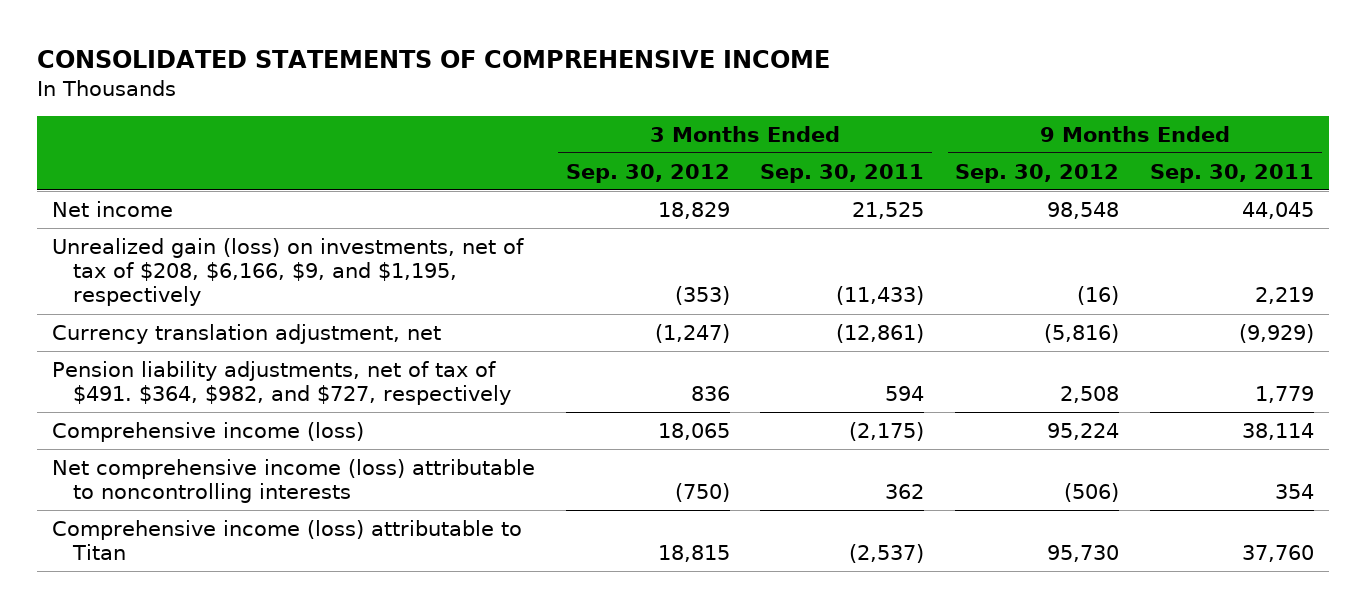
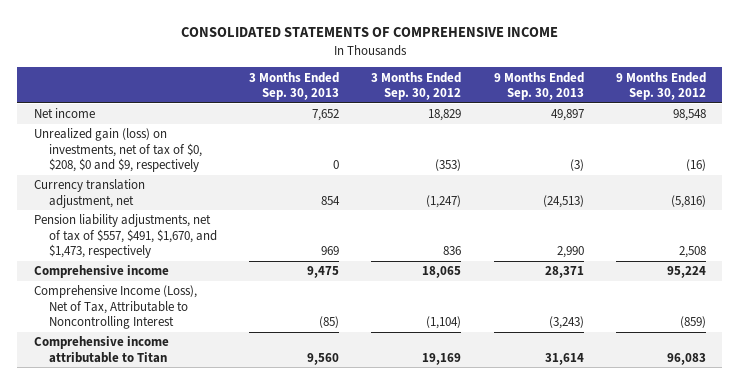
[760,163,925,183] Sep. 30, 2011 -> none
[1149,163,1314,183] Sep. 30, 2011 -> none
none -> [249,71,340,100] 3 Months Ended Sep. 30, 2013
none -> [493,71,584,100] 9 Months Ended Sep. 30, 2013
[51,237,524,307] Unrealized gain (loss) on investments, net of tax of $208, $6,166, $9, and $1,195, respectively -> [33,128,202,172] Unrealized gain (loss) on investments, net of tax of $0, $208, $0 and $9, respectively
[51,360,512,406] Pension liability adjustments, net of tax of $491. $364, $982, and $727, respectively -> [33,214,217,258] Pension liability adjustments, net of tax of $557, $491, $1,670, and $1,473, respectively
[51,421,364,442] Comprehensive income (loss) -> [33,265,169,279] Comprehensive income
[51,458,535,504] Net comprehensive income (loss) attributable to noncontrolling interests -> [33,285,197,329] Comprehensive Income (Loss), Net of Tax, Attributable to Noncontrolling Interest
[674,483,730,503] (750) -> [426,315,462,329] (1,104)
[1064,483,1120,503] (506) -> [680,315,707,328] (859)
[51,519,522,561] Comprehensive income (loss) attributable to Titan -> [33,336,169,363] Comprehensive income attributable to Titan
[657,545,730,563] 18,815 -> [422,352,462,365] 19,169
[1047,545,1120,563] 95,730 -> [667,352,707,365] 96,083

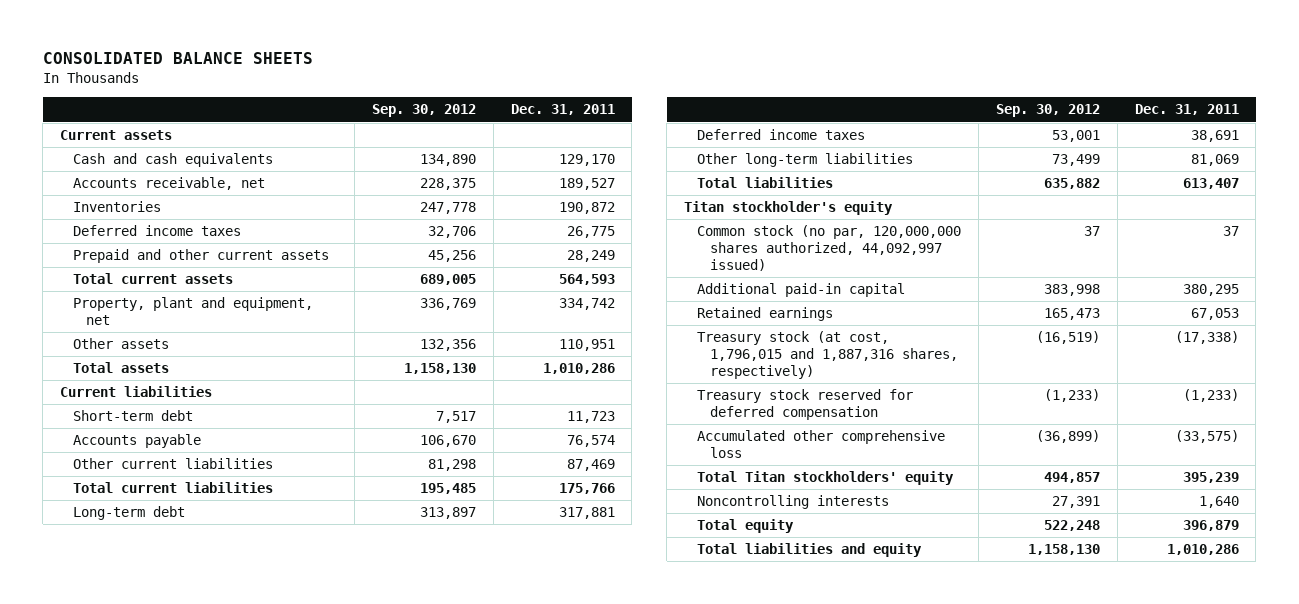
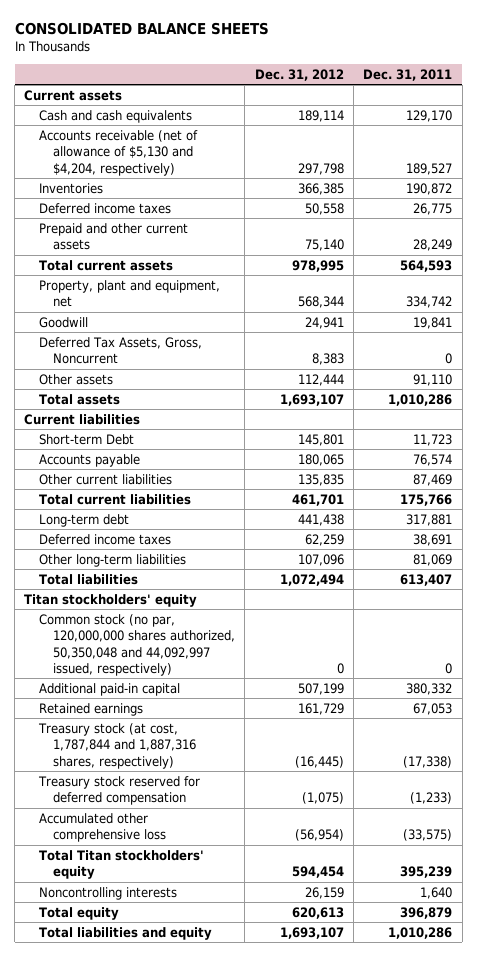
[371,104,476,118] Sep. 30, 2012 -> none
none -> [254,68,344,81] Dec. 31, 2012
[73,177,266,191] Accounts receivable, net -> [38,129,198,176] Accounts receivable (net of allowance of $5,130 and $4,204, respectively)
none -> [38,316,88,328] Goodwill
none -> [38,336,202,365] Deferred Tax Assets, Gross, Noncurrent
[558,339,615,352] 110,951 -> [413,373,453,386] 91,110
[73,410,194,422] Short-term debt -> [38,433,134,445] Short-term Debt
[684,201,894,216] Titan stockholder's equity -> [24,593,198,607] Titan stockholders' equity
[697,225,962,272] Common stock (no par, 120,000,000 shares authorized, 44,092,997 issued) -> [38,613,235,676] Common stock (no par, 120,000,000 shares authorized, 50,350,048 and 44,092,997 issued, respectively)
[1222,226,1239,237] 37 -> [445,662,453,674] 0
[1182,284,1239,297] 380,295 -> [406,682,453,695] 380,332
[697,331,959,380] Treasury stock (at cost, 1,796,015 and 1,887,316 shares, respectively) -> [37,722,196,769] Treasury stock (at cost, 1,787,844 and 1,887,316 shares, respectively)

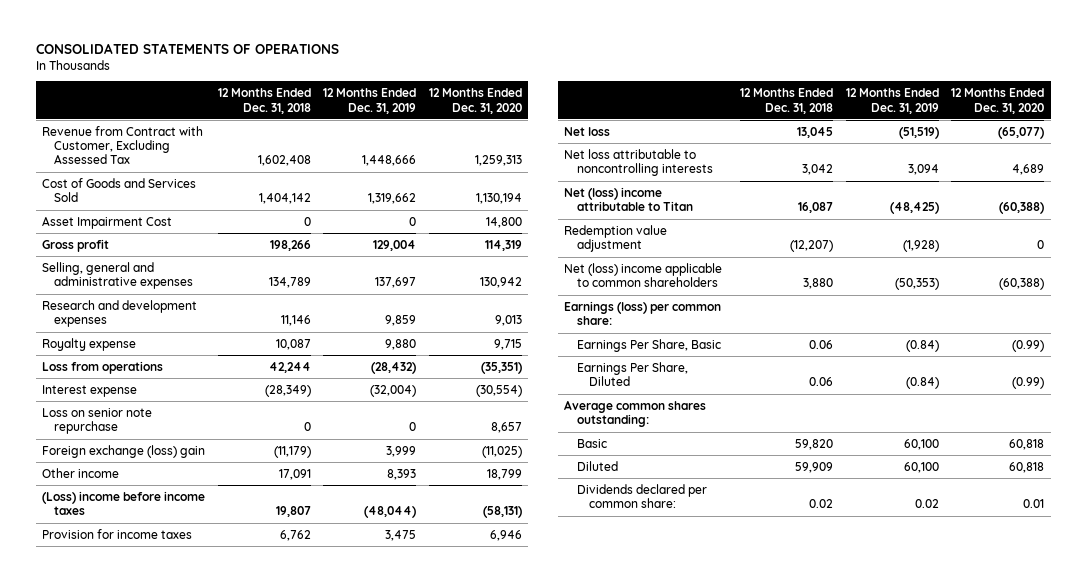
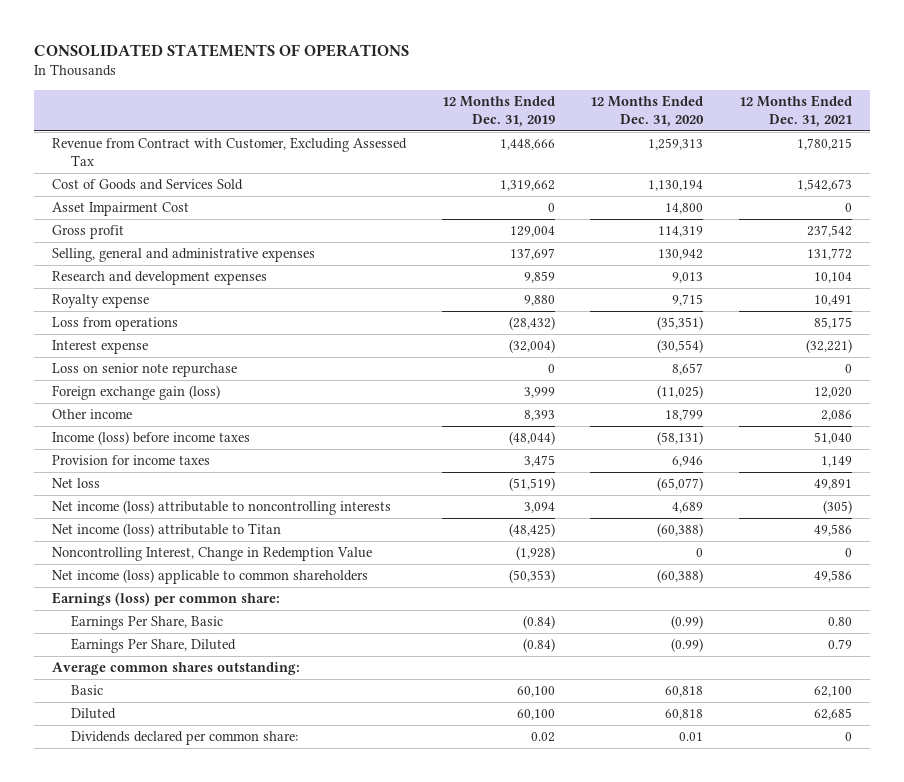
[217,88,311,114] 12 Months Ended Dec. 31, 2018 -> none
none -> [739,95,853,127] 12 Months Ended Dec. 31, 2021
[41,444,205,458] Foreign exchange (loss) gain -> [51,385,220,401] Foreign exchange gain (loss)
[41,490,205,516] (Loss) income before income taxes -> [51,431,250,446] Income (loss) before income taxes
[564,148,713,177] Net loss attributable to noncontrolling interests -> [51,500,391,516] Net income (loss) attributable to noncontrolling interests
[564,186,693,212] Net (loss) income attributable to Titan -> [51,523,281,538] Net income (loss) attributable to Titan
[564,224,668,253] Redemption value adjustment -> [51,547,372,562] Noncontrolling Interest, Change in Redemption Value
[564,262,723,288] Net (loss) income applicable to common shareholders -> [51,569,368,585] Net income (loss) applicable to common shareholders

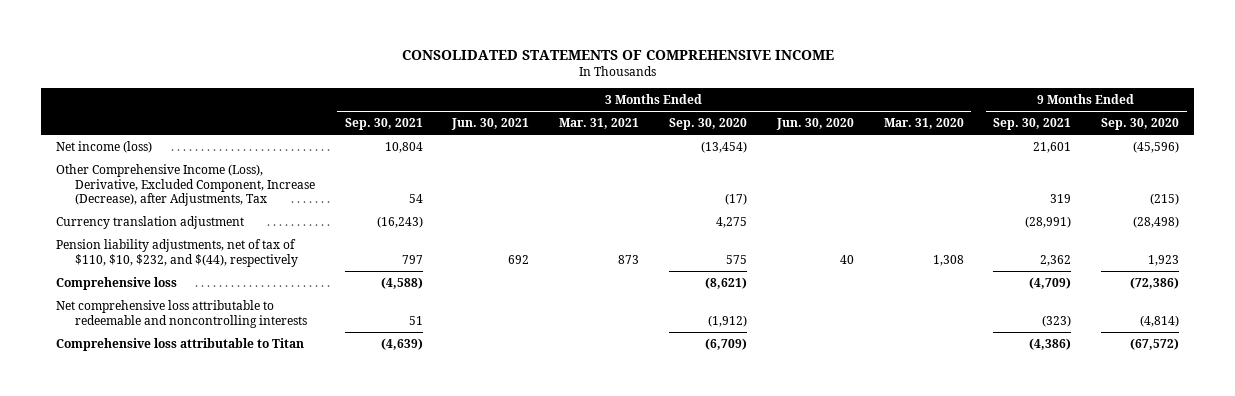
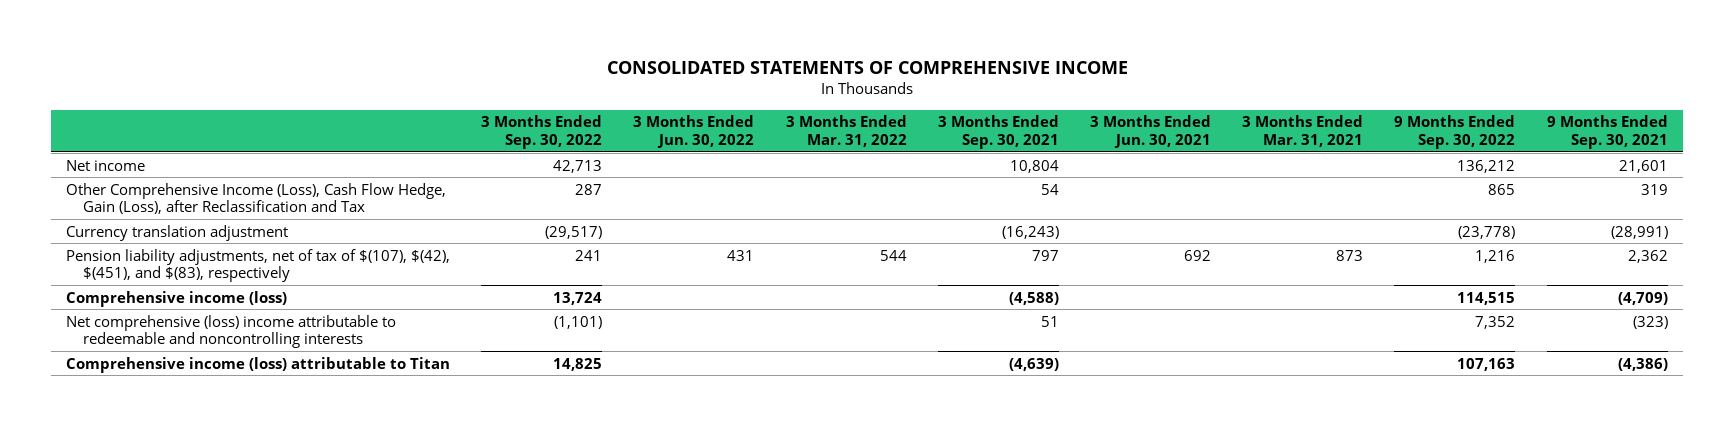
[669,118,748,131] Sep. 30, 2020 -> none
[775,118,854,131] Jun. 30, 2020 -> none
[883,118,964,130] Mar. 31, 2020 -> none
[1101,118,1180,131] Sep. 30, 2020 -> none
none -> [481,115,603,149] 3 Months Ended Sep. 30, 2022
none -> [633,115,755,148] 3 Months Ended Jun. 30, 2022
none -> [785,115,907,147] 3 Months Ended Mar. 31, 2022
none -> [1394,115,1516,149] 9 Months Ended Sep. 30, 2022
[55,140,152,153] Net income (loss) -> [66,159,146,171] Net income
[55,163,315,207] Other Comprehensive Income (Loss), Derivative, Excluded Component, Increase (Decrease), after Adjustments, Tax -> [66,182,447,215] Other Comprehensive Income (Loss), Cash Flow Hedge, Gain (Loss), after Reclassification and Tax
[55,238,298,267] Pension liability adjustments, net of tax of $110, $10, $232, and $(44), respectively -> [66,248,451,283] Pension liability adjustments, net of tax of $(107), $(42), $(451), and $(83), respectively
[55,276,177,290] Comprehensive loss -> [66,290,288,307] Comprehensive income (loss)
[55,299,307,328] Net comprehensive loss attributable to redeemable and noncontrolling interests -> [66,314,397,349] Net comprehensive (loss) income attributable to redeemable and noncontrolling interests
[55,337,304,351] Comprehensive loss attributable to Titan -> [66,356,451,373] Comprehensive income (loss) attributable to Titan

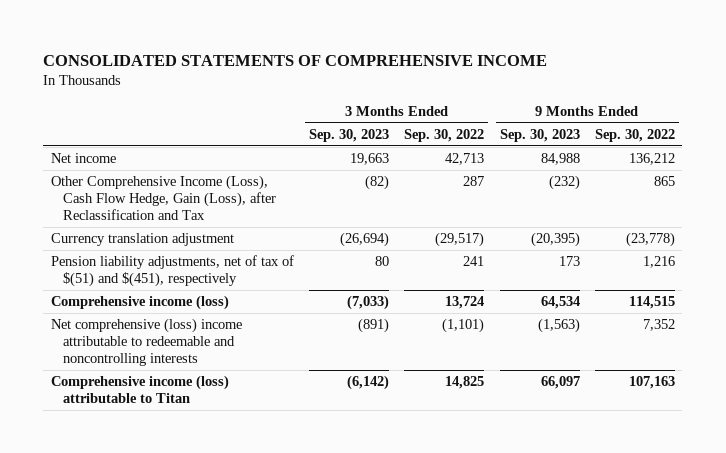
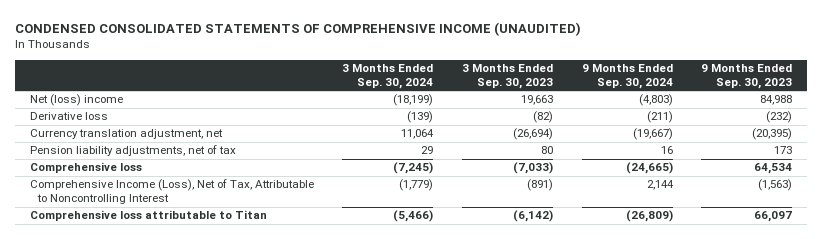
[43,54,548,66] CONSOLIDATED STATEMENTS OF COMPREHENSIVE INCOME -> [15,21,582,36] CONDENSED CONSOLIDATED STATEMENTS OF COMPREHENSIVE INCOME (UNAUDITED)
[404,128,485,142] Sep. 30, 2022 -> none
[594,128,675,142] Sep. 30, 2022 -> none
none -> [342,64,434,89] 3 Months Ended Sep. 30, 2024
none -> [581,64,673,89] 9 Months Ended Sep. 30, 2024
[50,153,116,164] Net income -> [29,94,123,107] Net (loss) income
[50,175,276,221] Other Comprehensive Income (Loss), Cash Flow Hedge, Gain (Loss), after Reclassification and Tax -> [29,112,108,121] Derivative loss
[50,233,234,247] Currency translation adjustment -> [29,129,223,140] Currency translation adjustment, net
[50,255,294,288] Pension liability adjustments, net of tax of $(51) and $(451), respectively -> [29,145,236,157] Pension liability adjustments, net of tax
[50,295,229,311] Comprehensive income (loss) -> [29,162,142,174] Comprehensive loss
[50,318,242,367] Net comprehensive (loss) income attributable to redeemable and noncontrolling interests -> [29,179,314,205] Comprehensive Income (Loss), Net of Tax, Attributable to Noncontrolling Interest
[50,375,229,404] Comprehensive income (loss) attributable to Titan -> [29,210,267,222] Comprehensive loss attributable to Titan

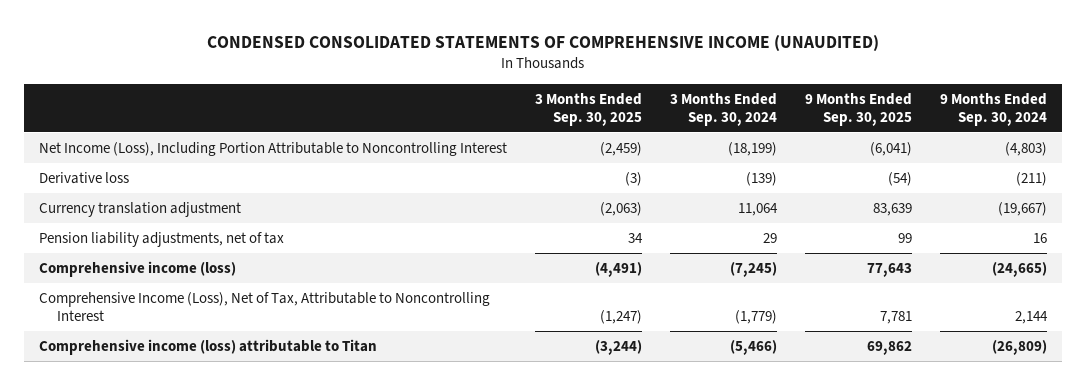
[462,64,554,89] 3 Months Ended Sep. 30, 2023 -> none
[701,64,793,89] 9 Months Ended Sep. 30, 2023 -> none
none -> [534,92,642,126] 3 Months Ended Sep. 30, 2025
none -> [805,92,913,126] 9 Months Ended Sep. 30, 2025
[29,94,123,107] Net (loss) income -> [38,142,507,157] Net Income (Loss), Including Portion Attributable to Noncontrolling Interest
[29,129,223,140] Currency translation adjustment, net -> [38,202,241,218] Currency translation adjustment
[29,162,142,174] Comprehensive loss -> [38,261,236,278] Comprehensive income (loss)
[29,210,267,222] Comprehensive loss attributable to Titan -> [38,339,377,356] Comprehensive income (loss) attributable to Titan

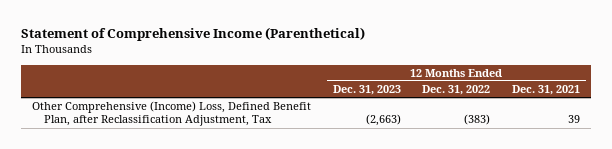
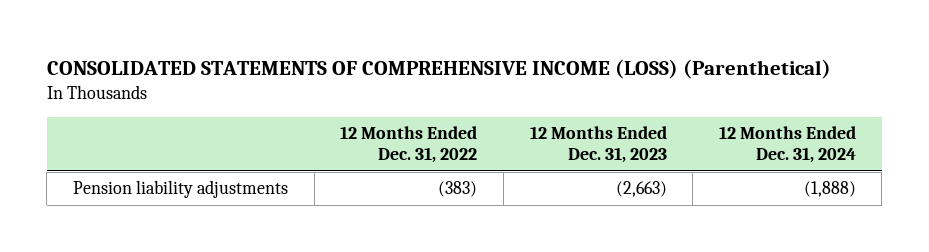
[20,27,365,42] Statement of Comprehensive Income (Parenthetical) -> [46,58,831,79] CONSOLIDATED STATEMENTS OF COMPREHENSIVE INCOME (LOSS) (Parenthetical)
[512,85,581,96] Dec. 31, 2021 -> none
none -> [718,126,856,164] 12 Months Ended Dec. 31, 2024
[31,101,311,127] Other Comprehensive (Income) Loss, Defined Benefit Plan, after Reclassification Adjustment, Tax -> [73,180,289,199] Pension liability adjustments

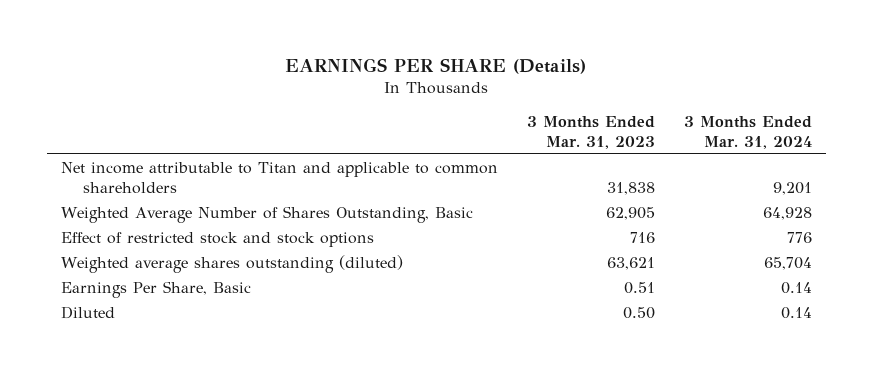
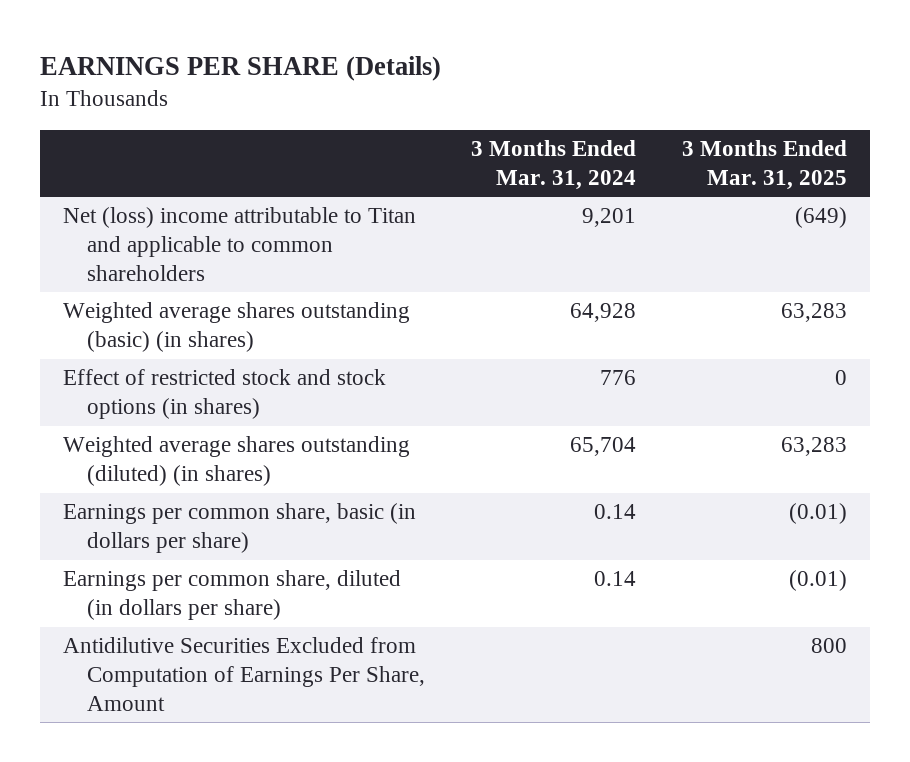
[526,115,655,150] 3 Months Ended Mar. 31, 2023 -> none
none -> [682,139,848,190] 3 Months Ended Mar. 31, 2025
[61,161,499,195] Net income attributable to Titan and applicable to common shareholders -> [62,207,416,281] Net (loss) income attributable to Titan and applicable to common shareholders
[61,205,474,223] Weighted Average Number of Shares Outstanding, Basic -> [62,302,410,353] Weighted average shares outstanding (basic) (in shares)
[61,231,375,247] Effect of restricted stock and stock options -> [62,369,386,420] Effect of restricted stock and stock options (in shares)
[61,254,404,273] Weighted average shares outstanding (diluted) -> [62,436,410,487] Weighted average shares outstanding (diluted) (in shares)
[61,280,252,298] Earnings Per Share, Basic -> [62,503,416,554] Earnings per common share, basic (in dollars per share)
[61,305,116,319] Diluted -> [62,570,401,621] Earnings per common share, diluted (in dollars per share)
none -> [62,637,425,711] Antidilutive Securities Excluded from Computation of Earnings Per Share, Amount

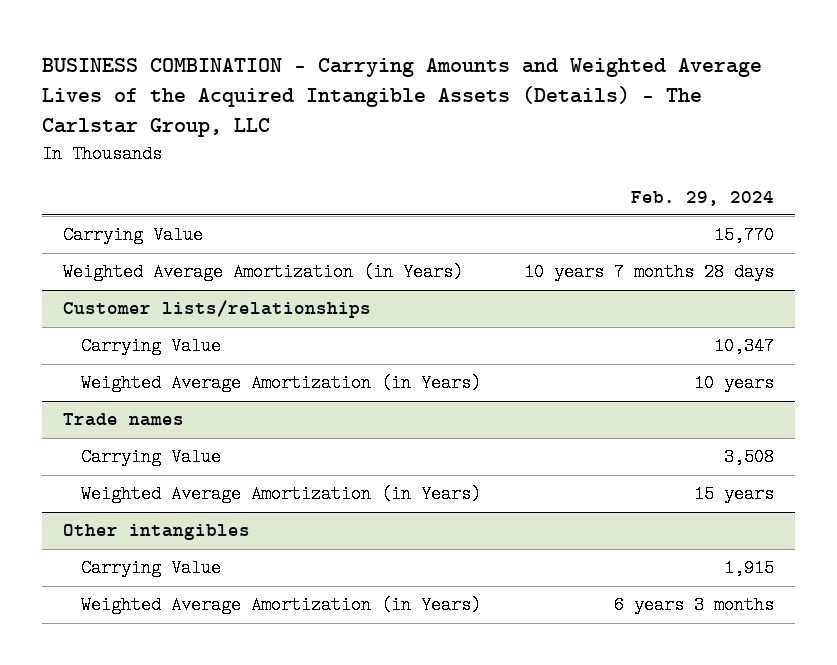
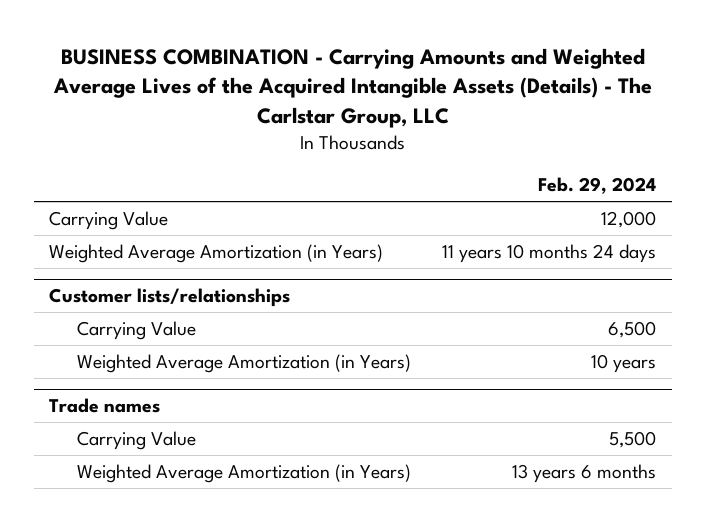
[713,226,774,245] 15,770 -> [601,210,657,228] 12,000
[523,263,774,282] 10 years 7 months 28 days -> [442,243,657,263] 11 years 10 months 24 days
[713,337,774,356] 10,347 -> [608,320,657,338] 6,500
[62,524,250,541] Other intangibles -> none
[81,559,222,578] Carrying Value -> none
[81,596,482,615] Weighted Average Amortization (in Years) -> none
[723,448,774,467] 3,508 -> [609,430,657,448] 5,500
[693,485,774,504] 15 years -> [512,463,657,483] 13 years 6 months

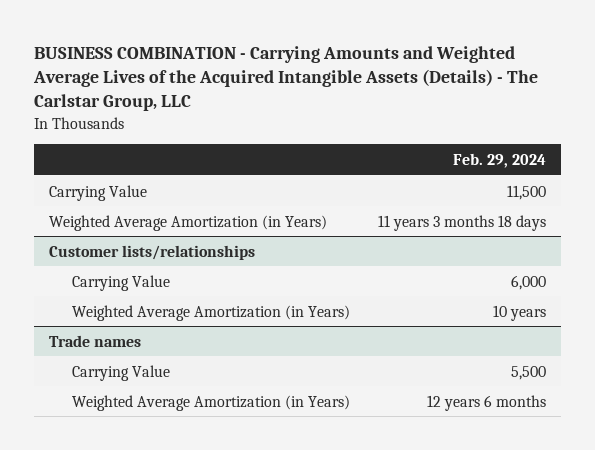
[601,210,657,228] 12,000 -> [507,184,547,200] 11,500
[442,243,657,263] 11 years 10 months 24 days -> [378,214,547,231] 11 years 3 months 18 days
[608,320,657,338] 6,500 -> [511,274,547,290] 6,000
[512,463,657,483] 13 years 6 months -> [427,394,547,411] 12 years 6 months

